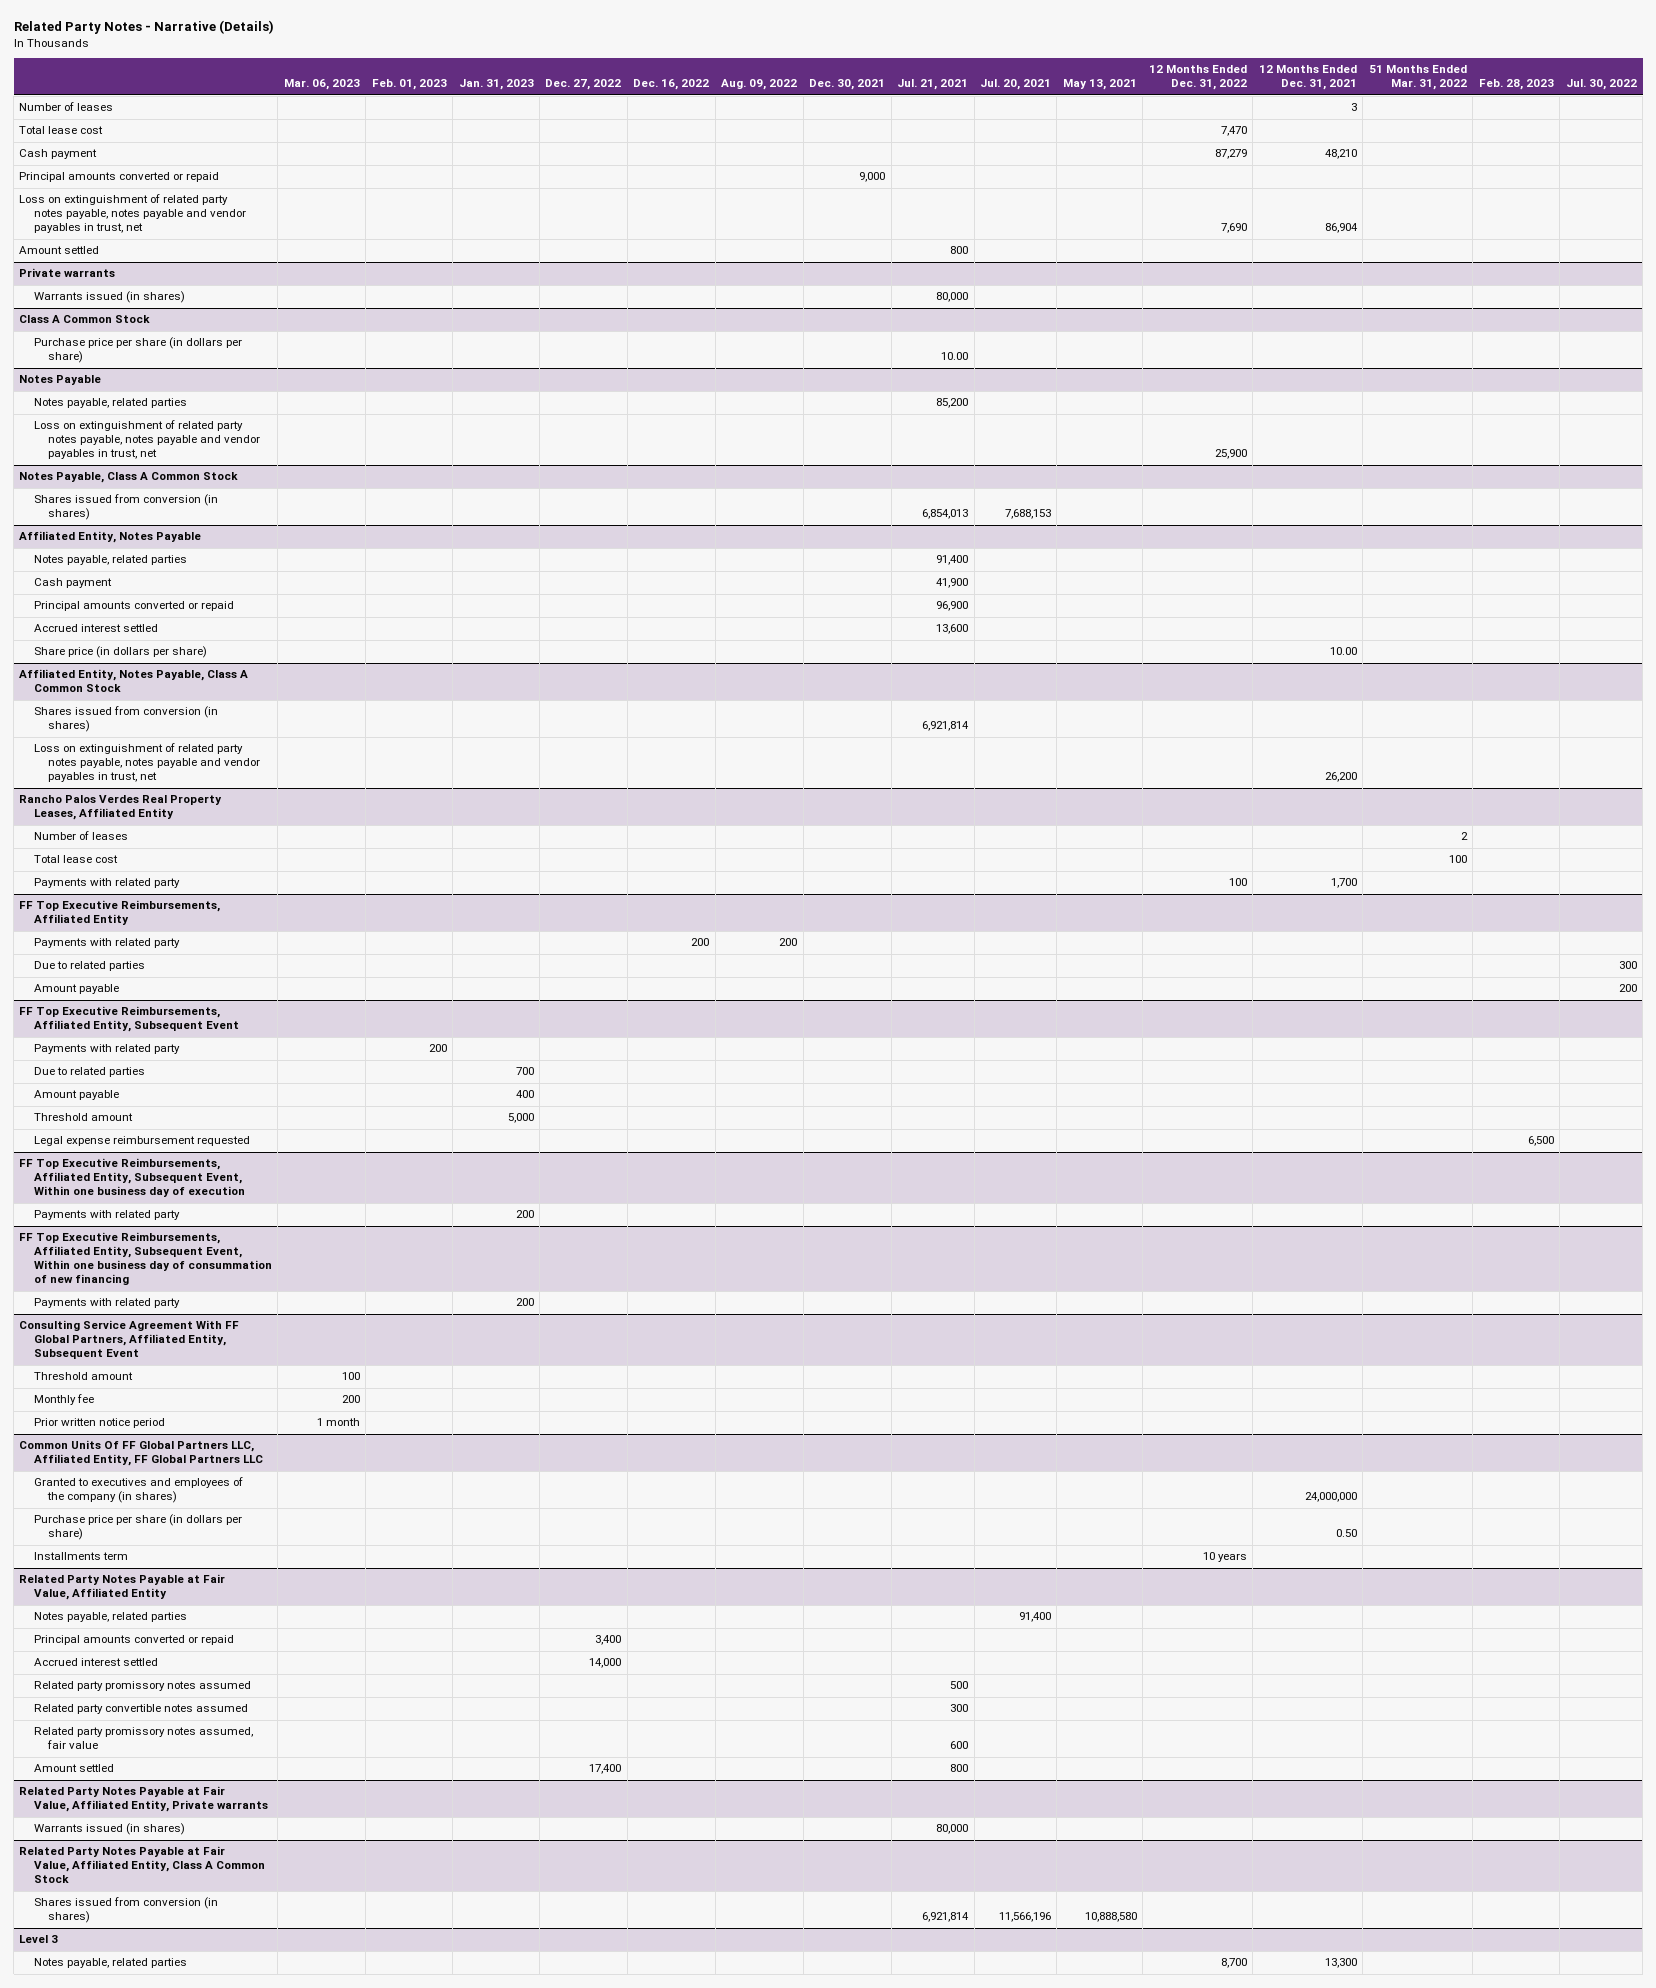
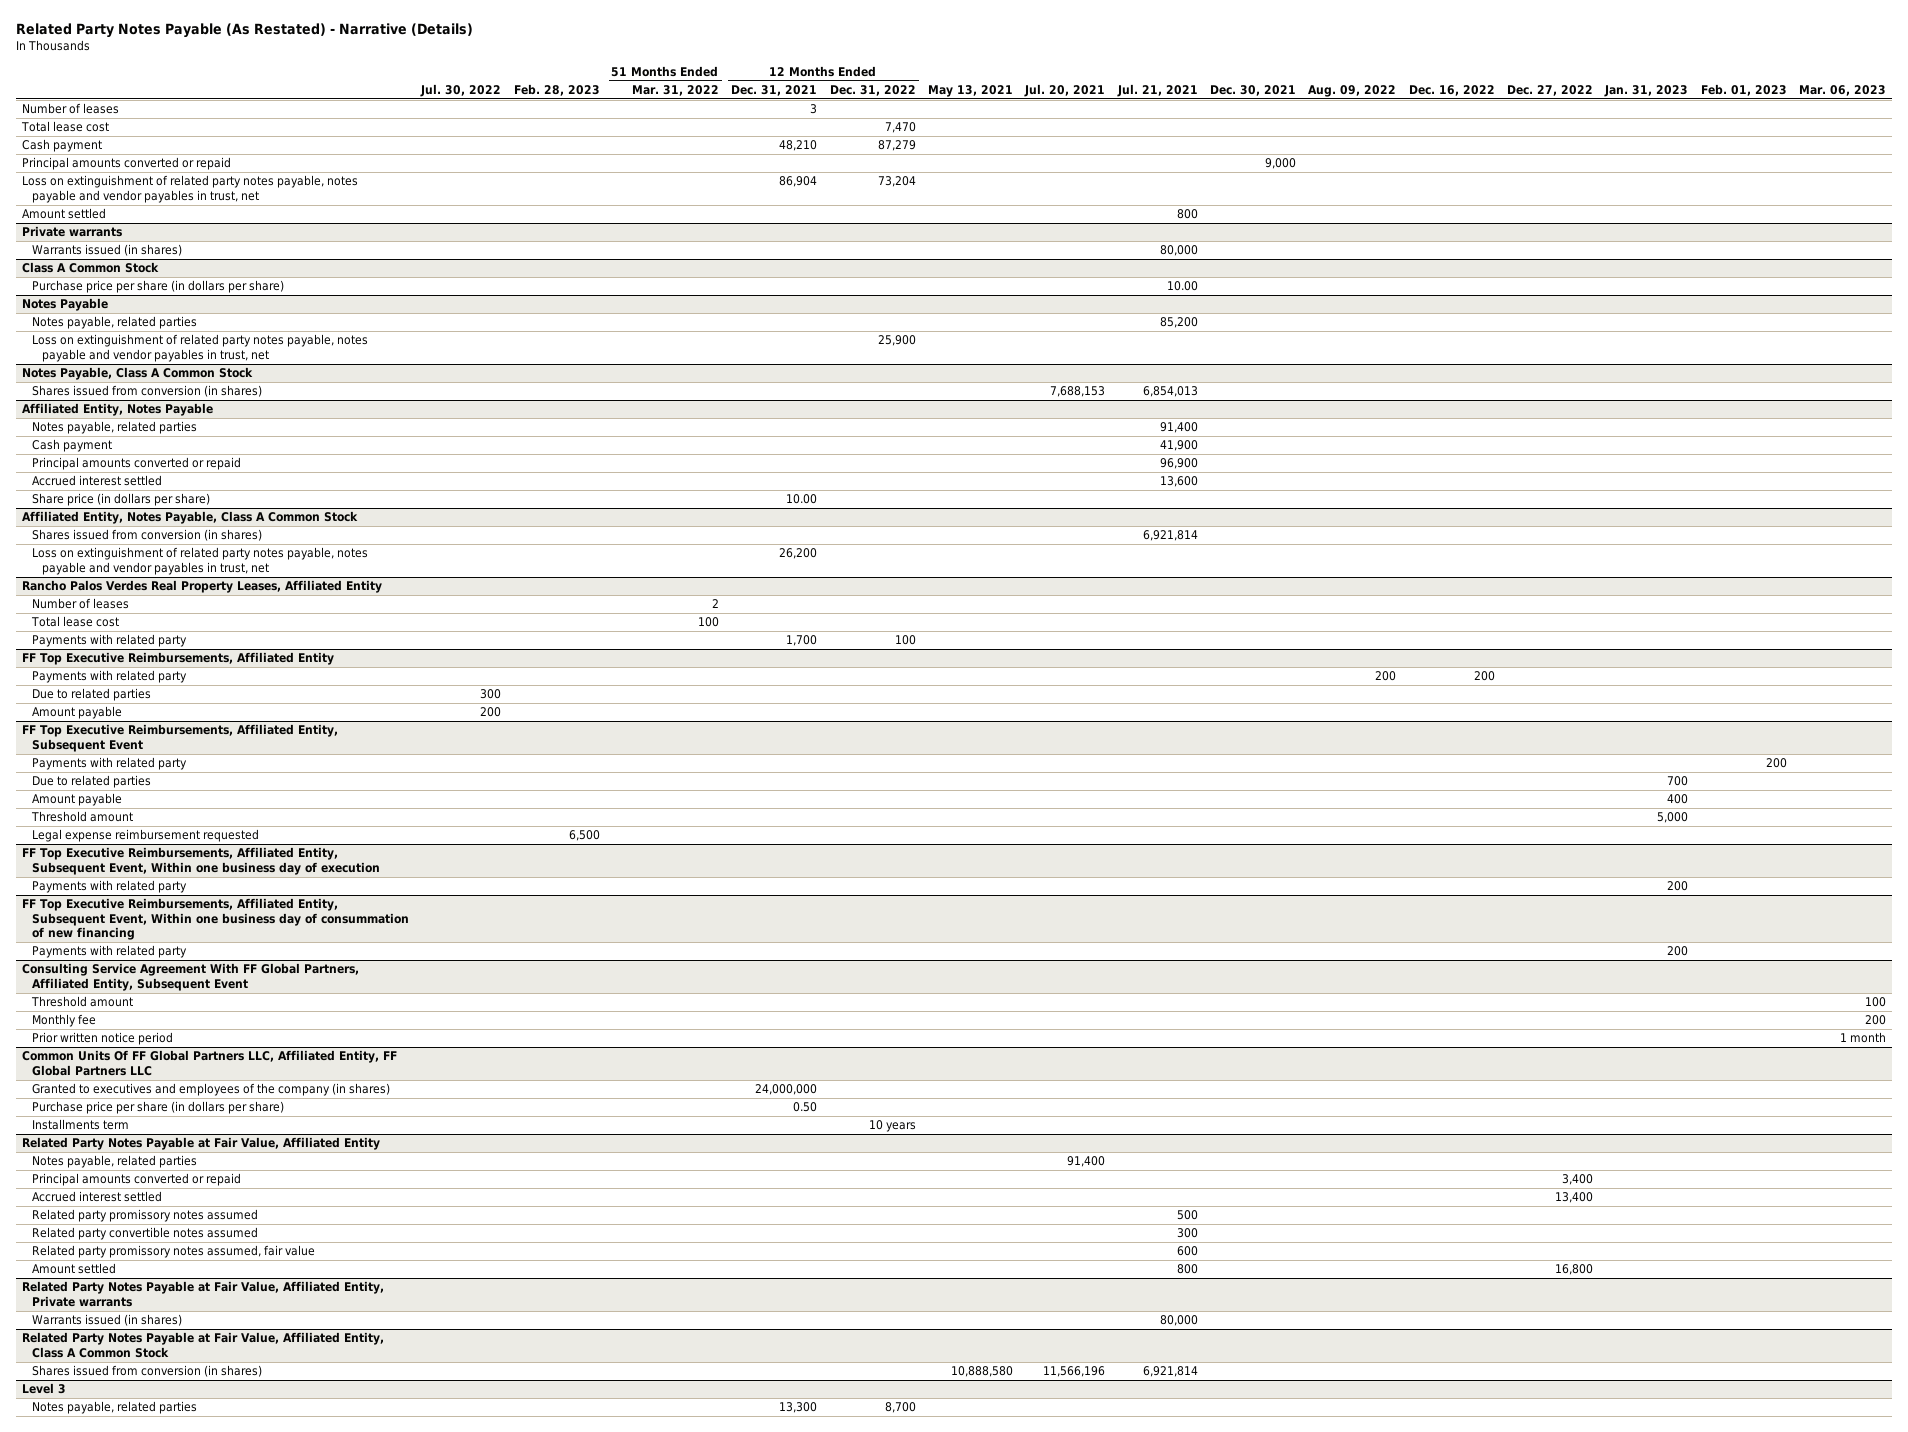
[13,20,274,35] Related Party Notes - Narrative (Details) -> [15,23,473,39] Related Party Notes Payable (As Restated) - Narrative (Details)
[1220,223,1247,234] 7,690 -> [877,176,916,188] 73,204
[589,1658,622,1669] 14,000 -> [1554,1192,1593,1204] 13,400
[589,1764,622,1775] 17,400 -> [1554,1264,1593,1276] 16,800

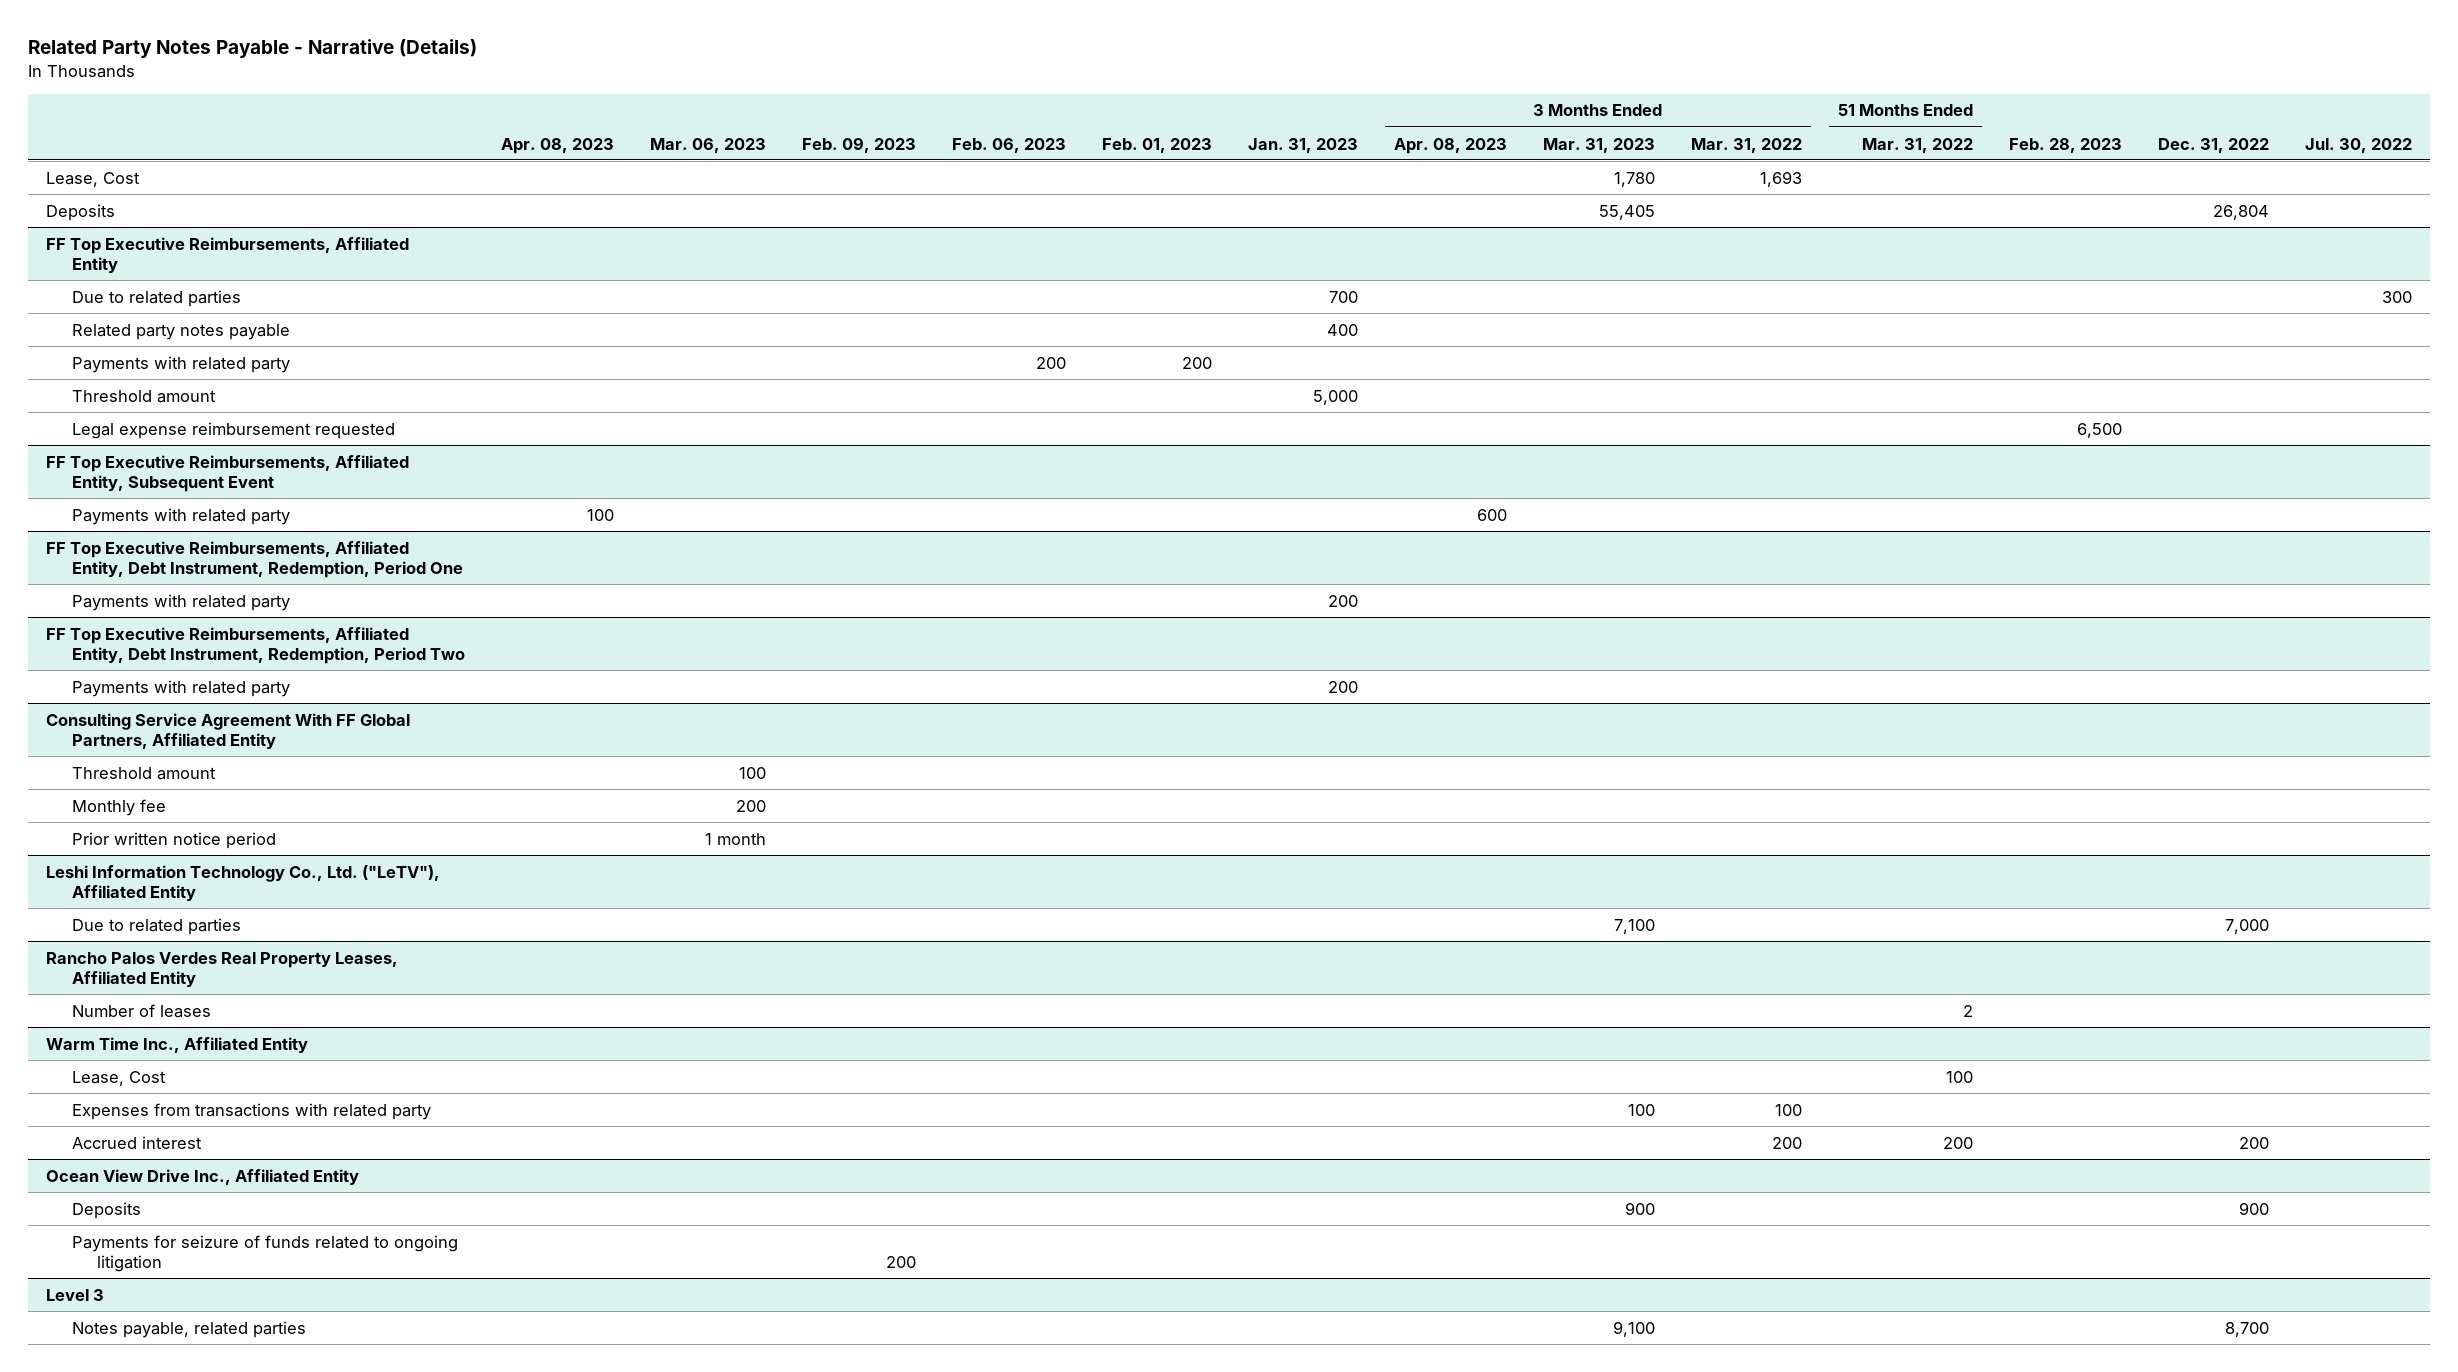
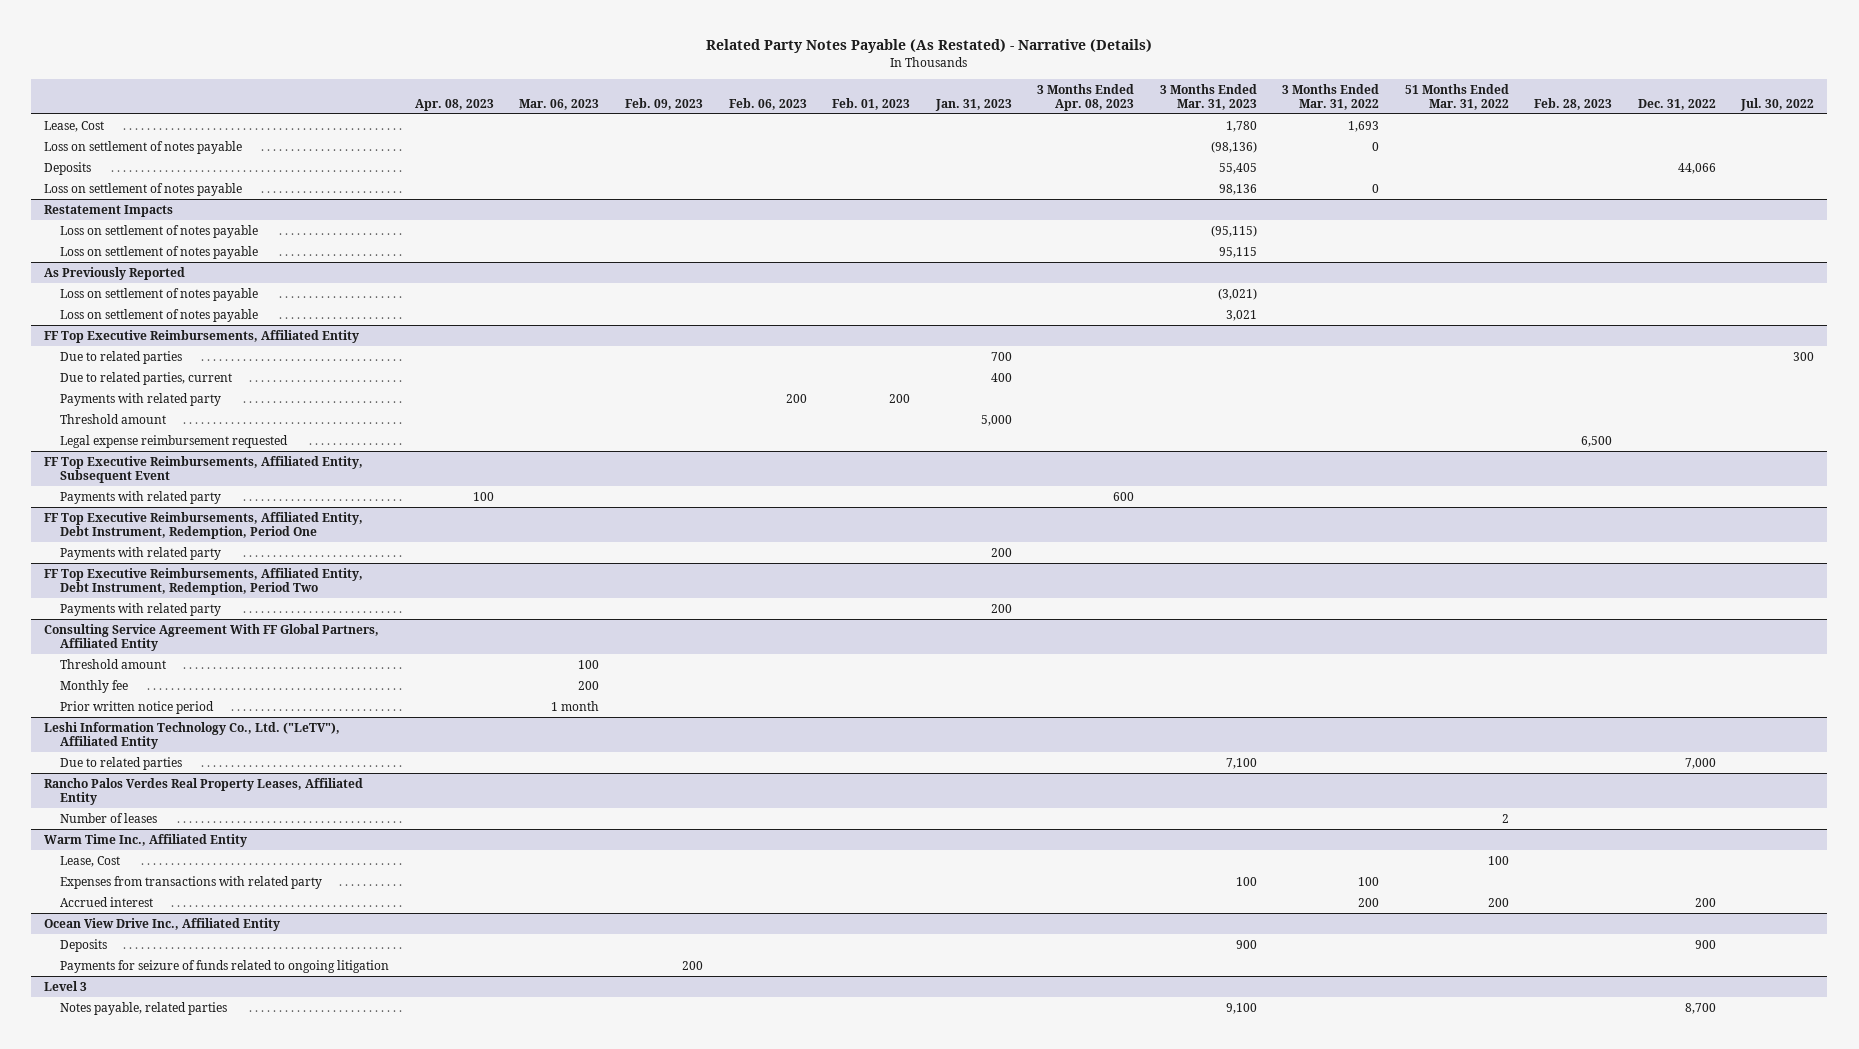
[28,39,478,59] Related Party Notes Payable - Narrative (Details) -> [706,39,1153,54] Related Party Notes Payable (As Restated) - Narrative (Details)
none -> [44,140,243,154] Loss on settlement of notes payable
[2213,204,2270,220] 26,804 -> [1677,162,1716,174] 44,066
none -> [44,182,243,196] Loss on settlement of notes payable
none -> [44,204,174,217] Restatement Impacts
none -> [60,224,259,238] Loss on settlement of notes payable
none -> [60,245,259,259] Loss on settlement of notes payable
none -> [44,266,186,280] As Previously Reported
none -> [60,287,259,301] Loss on settlement of notes payable
none -> [60,308,259,322] Loss on settlement of notes payable
[71,323,290,340] Related party notes payable -> [60,371,233,385] Due to related parties, current

